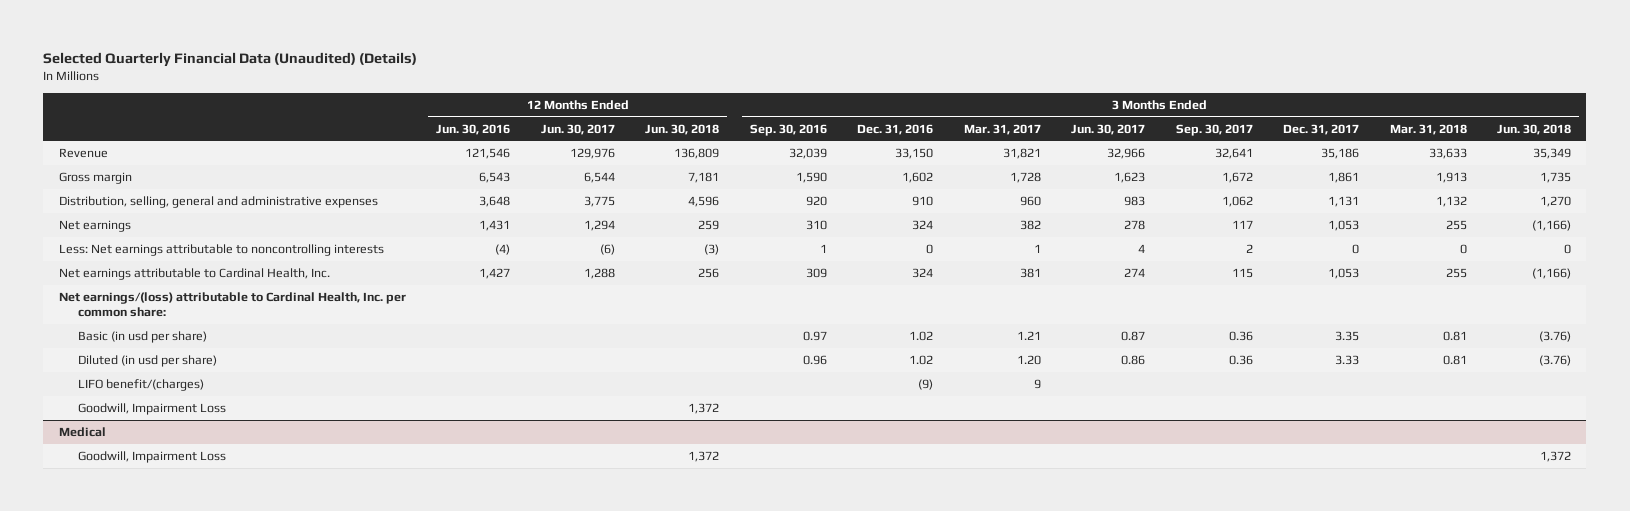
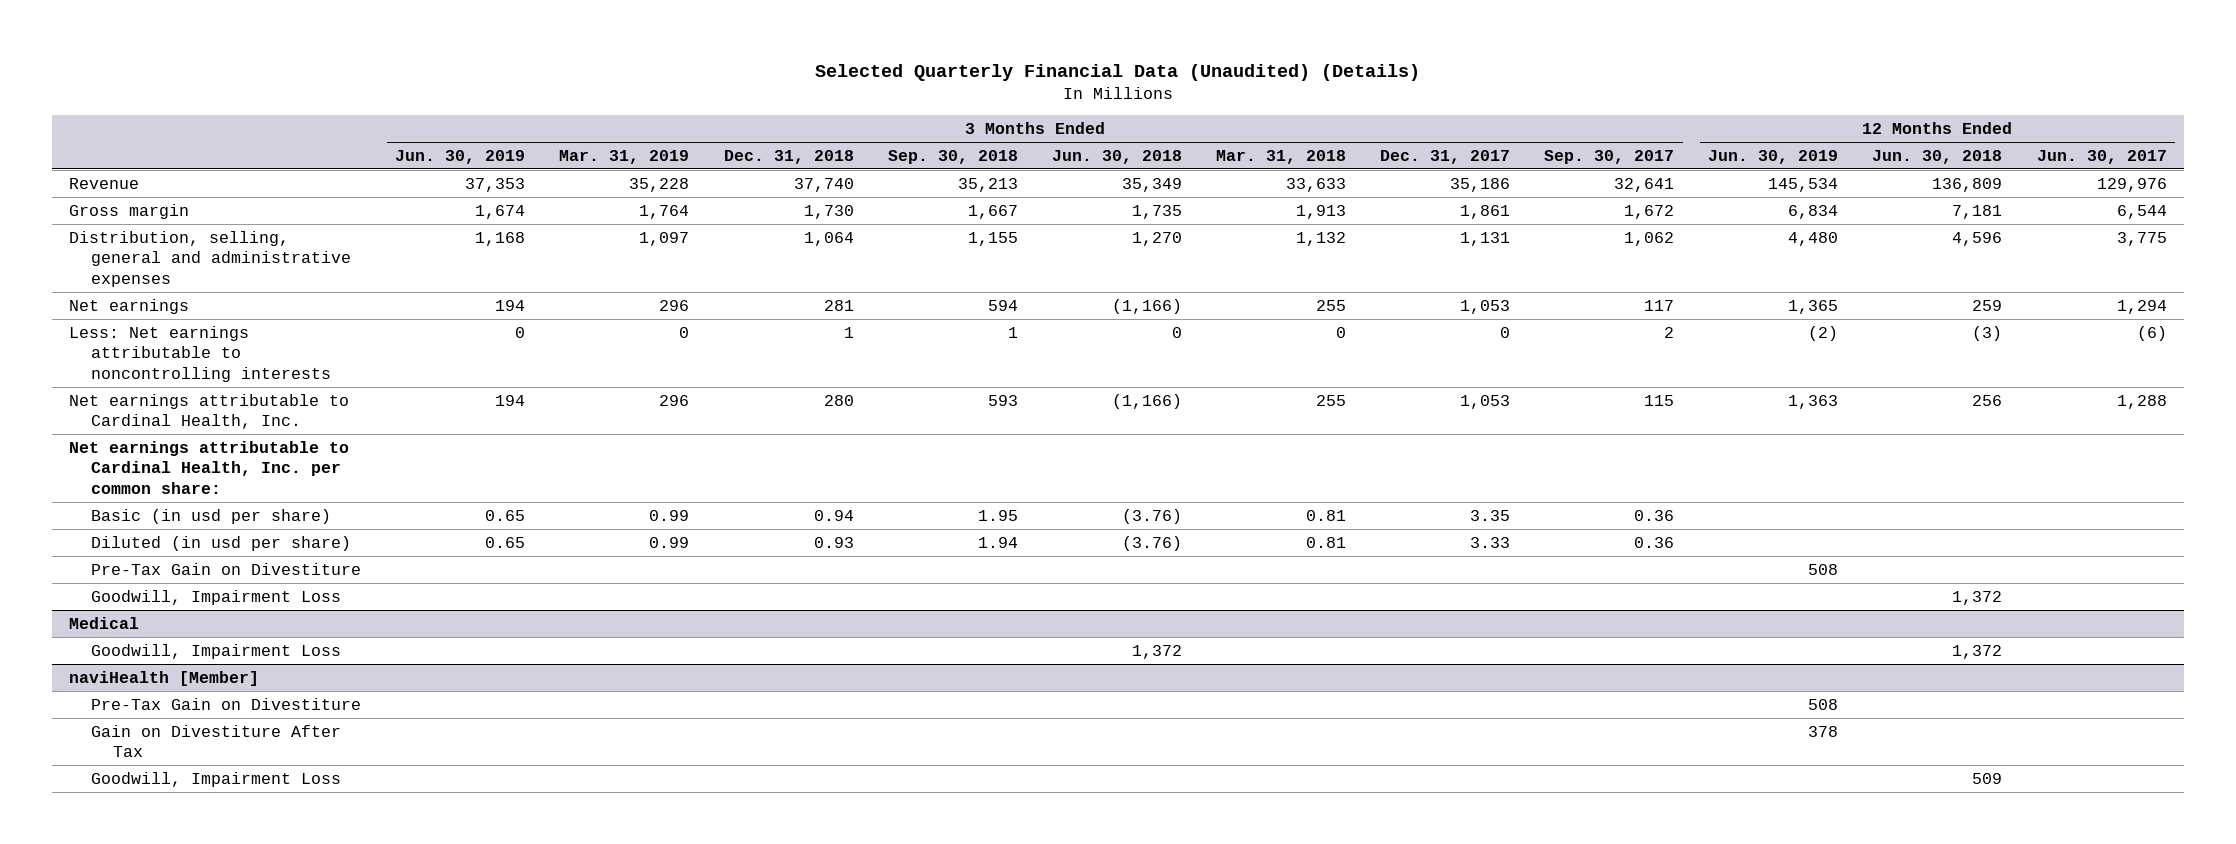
[436,123,511,135] Jun. 30, 2016 -> none
[749,123,827,136] Sep. 30, 2016 -> none
[857,123,934,135] Dec. 31, 2016 -> none
[963,123,1041,135] Mar. 31, 2017 -> none
[1071,123,1146,135] Jun. 30, 2017 -> none
none -> [395,149,526,164] Jun. 30, 2019
none -> [559,149,690,164] Mar. 31, 2019
none -> [723,149,854,164] Dec. 31, 2018
none -> [887,149,1018,164] Sep. 30, 2018
none -> [1708,149,1839,164] Jun. 30, 2019
[58,292,406,318] Net earnings/(loss) attributable to Cardinal Health, Inc. per common share: -> [68,440,349,495] Net earnings attributable to Cardinal Health, Inc. per common share:
[77,379,204,392] LIFO benefit/(charges) -> none
none -> [91,562,362,575] Pre-Tax Gain on Divestiture
none -> [68,670,259,686] naviHealth [Member]
none -> [91,697,362,710] Pre-Tax Gain on Divestiture
none -> [91,724,342,758] Gain on Divestiture After Tax
none -> [91,771,342,787] Goodwill, Impairment Loss

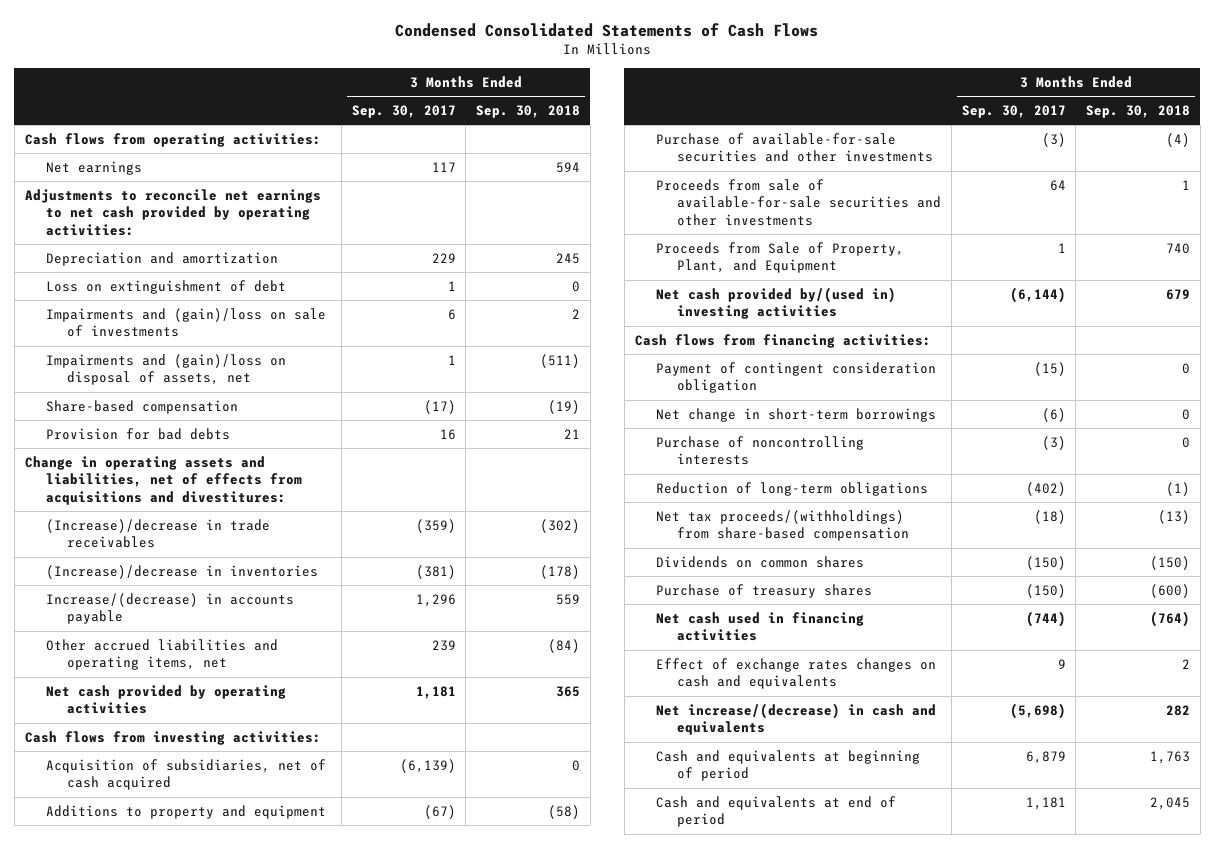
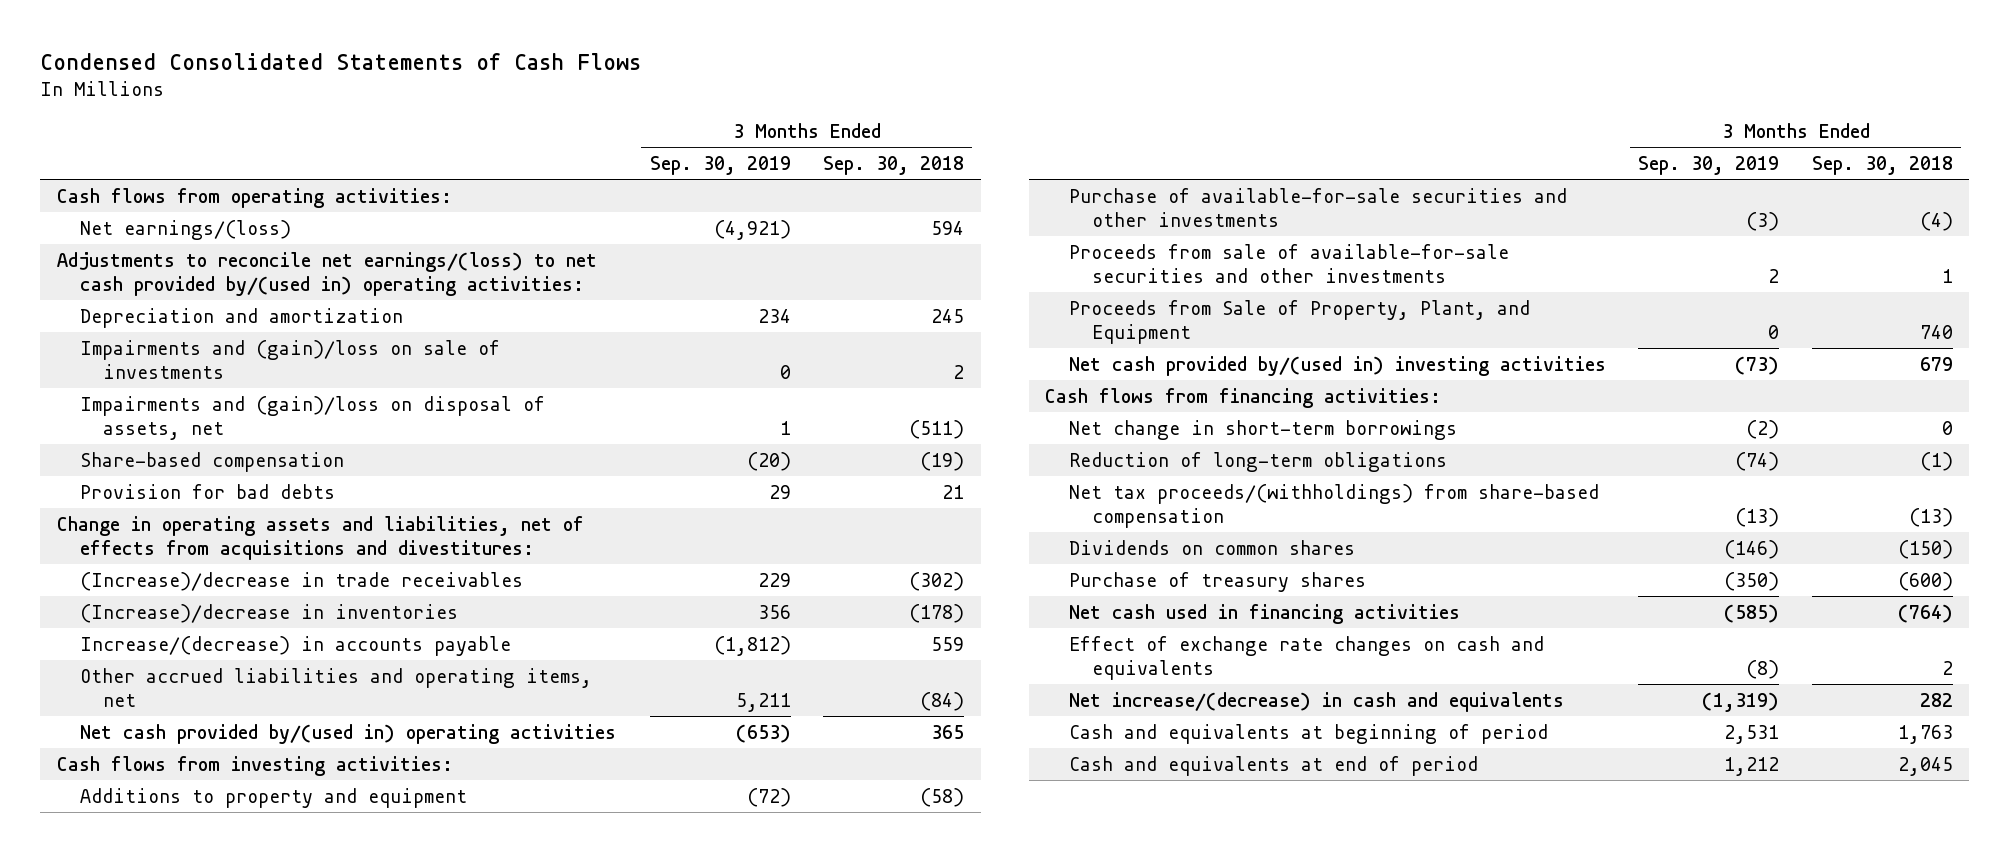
[351,105,456,119] Sep. 30, 2017 -> none
none -> [649,156,791,176] Sep. 30, 2019
[45,160,142,175] Net earnings -> [79,219,291,240] Net earnings/(loss)
[24,188,321,236] Adjustments to reconcile net earnings to net cash provided by operating activities: -> [56,251,597,297] Adjustments to reconcile net earnings/(loss) to net cash provided by/(used in) operating activities:
[45,279,286,294] Loss on extinguishment of debt -> none
[45,684,286,715] Net cash provided by operating activities -> [79,723,616,744] Net cash provided by/(used in) operating activities
[45,758,326,791] Acquisition of subsidiaries, net of cash acquired -> none
[655,361,936,394] Payment of contingent consideration obligation -> none
[655,435,864,466] Purchase of noncontrolling interests -> none
[655,657,936,690] Effect of exchange rates changes on cash and equivalents -> [1068,635,1544,681] Effect of exchange rate changes on cash and equivalents

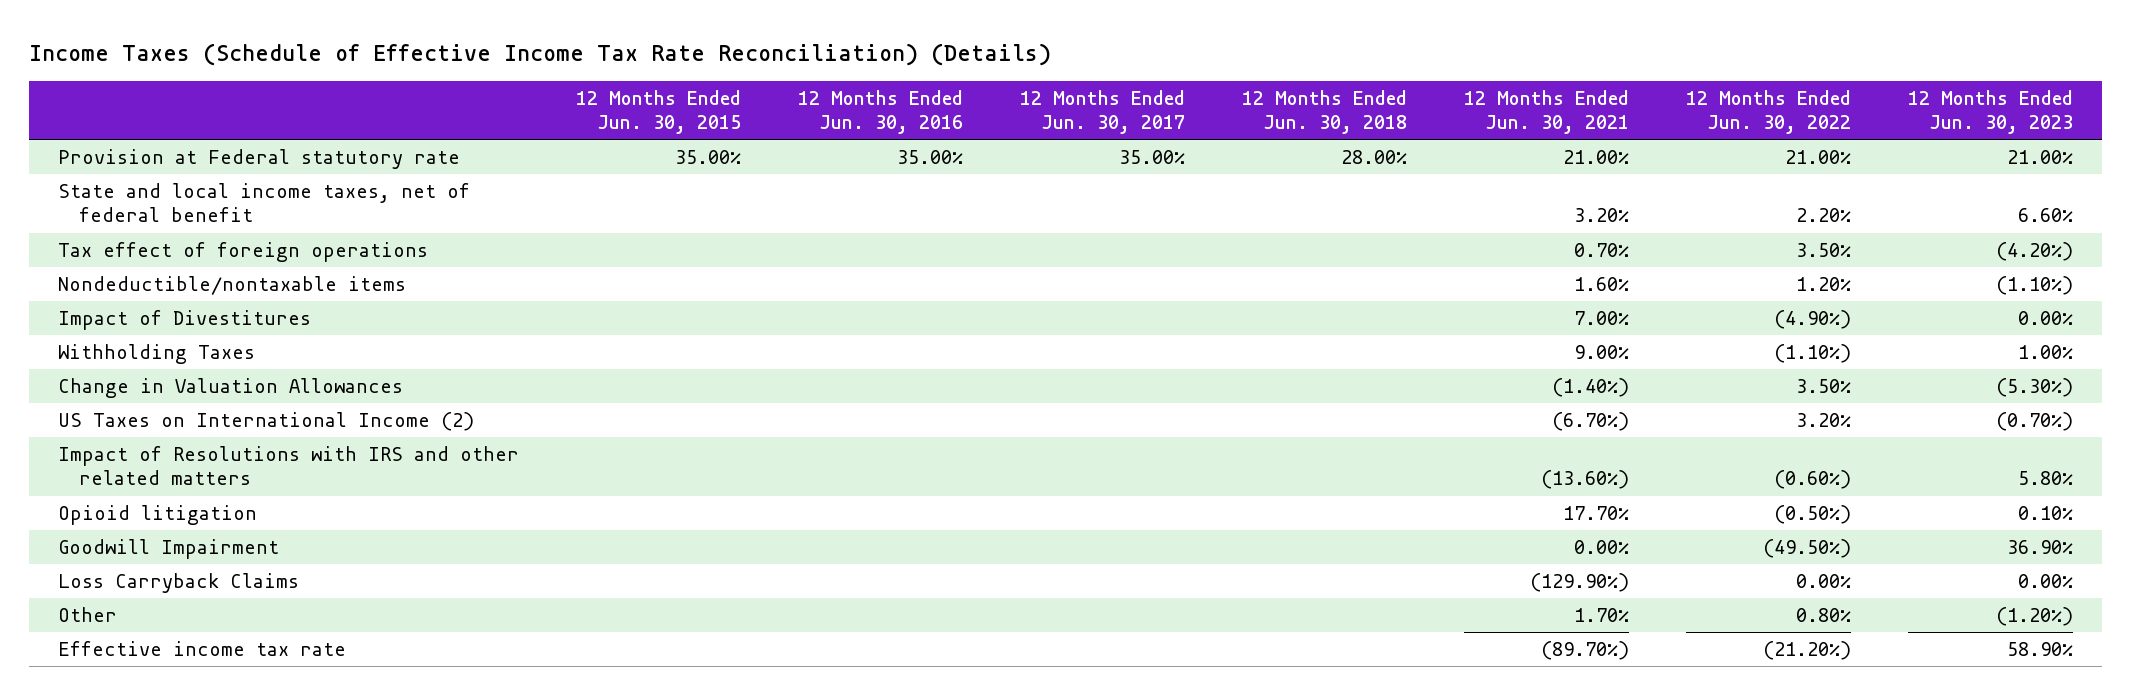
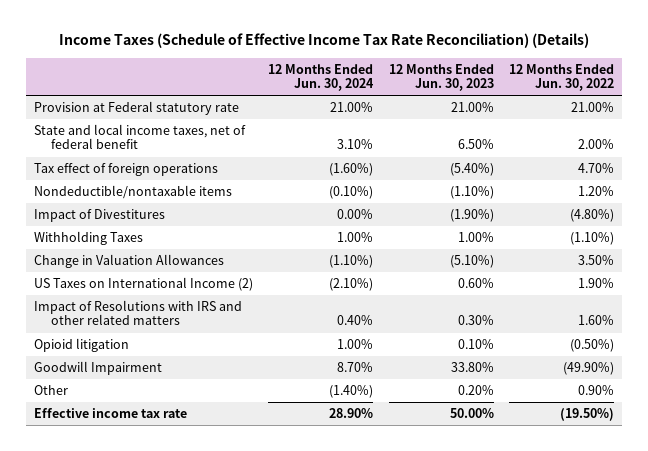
[575,89,741,134] 12 Months Ended Jun. 30, 2015 -> none
[798,89,964,134] 12 Months Ended Jun. 30, 2016 -> none
[1020,89,1186,134] 12 Months Ended Jun. 30, 2017 -> none
[1242,89,1408,134] 12 Months Ended Jun. 30, 2018 -> none
[1464,89,1630,134] 12 Months Ended Jun. 30, 2021 -> none
none -> [268,63,375,92] 12 Months Ended Jun. 30, 2024
[1796,208,1852,223] 2.20% -> [578,139,615,150] 2.00%
[2018,208,2074,223] 6.60% -> [457,139,494,150] 6.50%
[1796,243,1852,258] 3.50% -> [578,163,615,174] 4.70%
[1996,242,2074,262] (4.20%) -> [449,163,494,177] (5.40%)
[1774,310,1852,330] (4.90%) -> [570,209,615,223] (4.80%)
[2018,311,2074,326] 0.00% -> [449,209,494,223] (1.90%)
[1996,378,2074,398] (5.30%) -> [449,255,494,269] (5.10%)
[1796,413,1852,428] 3.20% -> [578,278,615,289] 1.90%
[1996,412,2074,432] (0.70%) -> [457,278,494,289] 0.60%
[1774,470,1852,490] (0.60%) -> [578,315,615,326] 1.60%
[2018,471,2074,486] 5.80% -> [457,315,494,326] 0.30%
[57,573,299,594] Loss Carryback Claims -> none
[1763,539,1852,559] (49.50%) -> [563,362,615,376] (49.90%)
[2007,540,2074,555] 36.90% -> [450,362,494,373] 33.80%
[1796,608,1852,623] 0.80% -> [578,385,615,396] 0.90%
[1996,607,2074,627] (1.20%) -> [457,385,494,396] 0.20%
[1763,641,1852,661] (21.20%) -> [560,408,615,422] (19.50%)
[2007,642,2074,657] 58.90% -> [449,408,494,419] 50.00%

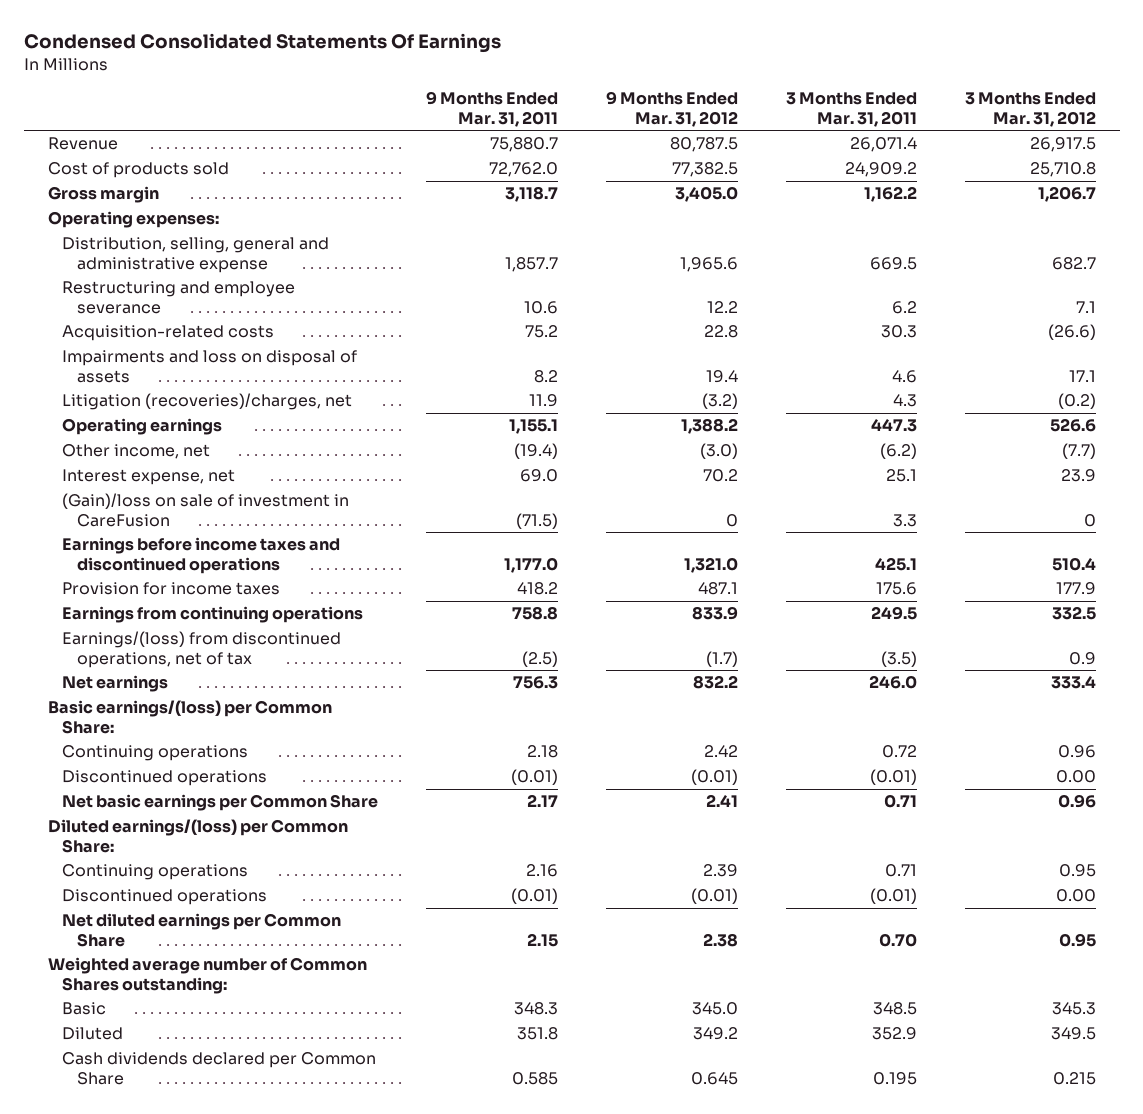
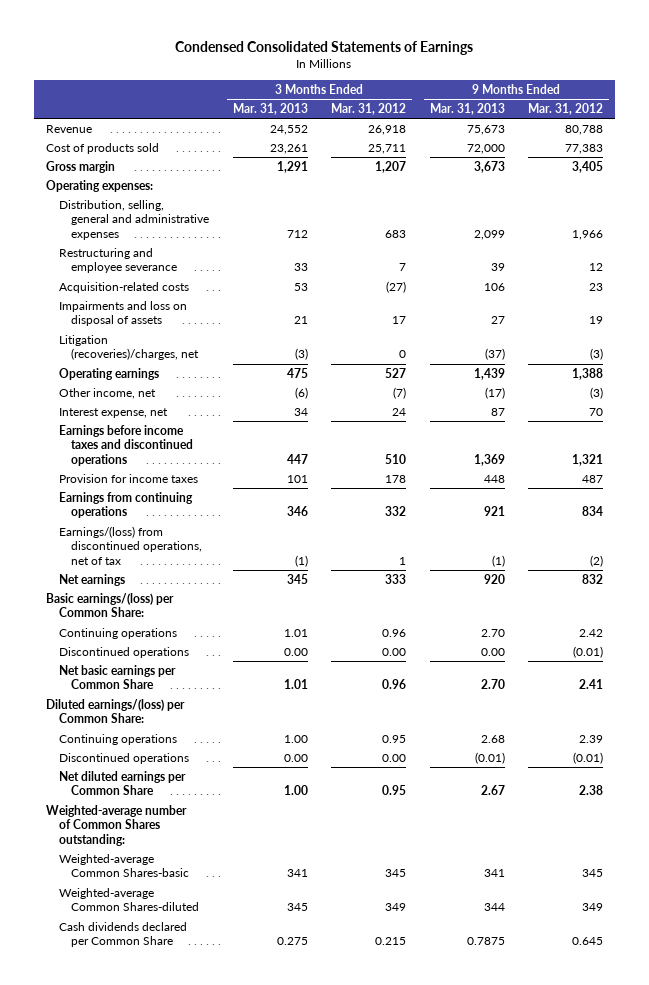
[23,33,501,54] Condensed Consolidated Statements Of Earnings -> [175,41,474,56] Condensed Consolidated Statements of Earnings
[426,91,559,127] 9 Months Ended Mar. 31, 2011 -> none
[785,92,917,127] 3 Months Ended Mar. 31, 2011 -> none
none -> [232,102,308,115] Mar. 31, 2013
none -> [429,102,505,115] Mar. 31, 2013
[670,137,739,153] 80,787.5 -> [564,124,603,135] 80,788
[1029,137,1096,153] 26,917.5 -> [368,124,407,135] 26,918
[672,162,739,178] 77,382.5 -> [564,143,603,154] 77,383
[1029,162,1096,178] 25,710.8 -> [368,143,407,154] 25,711
[675,186,739,203] 3,405.0 -> [571,160,603,173] 3,405
[1037,186,1096,203] 1,206.7 -> [375,160,407,173] 1,207
[62,493,350,527] (Gain)/loss on sale of investment in CareFusion -> none
[62,237,330,273] Distribution, selling, general and administrative expense -> [58,199,210,241] Distribution, selling, general and administrative expenses
[680,256,739,272] 1,965.6 -> [571,230,603,241] 1,966
[1051,256,1096,270] 682.7 -> [385,230,407,239] 683
[707,300,739,313] 12.2 -> [588,263,603,272] 12
[1075,300,1096,313] 7.1 -> [399,263,407,272] 7
[704,325,739,339] 22.8 -> [588,282,603,291] 23
[1047,324,1096,341] (26.6) -> [386,280,407,293] (27)
[706,369,739,383] 19.4 -> [588,316,603,325] 19
[1068,369,1096,382] 17.1 -> [392,316,407,325] 17
[702,393,739,410] (3.2) -> [589,348,603,361] (3)
[1057,393,1096,410] (0.2) -> [399,350,407,359] 0
[681,418,739,435] 1,388.2 -> [571,367,603,380] 1,388
[1049,418,1096,433] 526.6 -> [385,367,407,378] 527
[700,443,739,460] (3.0) -> [589,386,603,399] (3)
[1061,443,1096,460] (7.7) -> [393,386,407,399] (7)
[703,469,739,483] 70.2 -> [588,407,603,416] 70
[1060,469,1096,483] 23.9 -> [392,407,407,416] 24
[684,556,739,573] 1,321.0 -> [571,454,603,467] 1,321
[1051,556,1096,571] 510.4 -> [385,454,407,465] 510
[698,582,739,596] 487.1 -> [581,474,603,483] 487
[1055,582,1096,596] 177.9 -> [385,474,407,483] 178
[692,606,739,621] 833.9 -> [581,506,603,517] 834
[1051,606,1096,621] 332.5 -> [385,506,407,517] 332
[706,650,739,667] (1.7) -> [589,555,603,568] (2)
[1068,651,1096,665] 0.9 -> [399,557,407,566] 1
[693,675,739,690] 832.2 -> [581,573,603,584] 832
[1050,675,1096,690] 333.4 -> [385,573,407,584] 333
[47,957,367,994] Weighted average number of Common Shares outstanding: -> [45,804,187,847] Weighted-average number of Common Shares outstanding:
[62,1002,107,1016] Basic -> [58,853,190,878] Weighted-average Common Shares-basic
[692,1002,739,1016] 345.0 -> [581,869,603,878] 345
[1051,1002,1096,1016] 345.3 -> [385,869,407,878] 345
[62,1027,124,1041] Diluted -> [58,887,200,912] Weighted-average Common Shares-diluted
[693,1027,739,1041] 349.2 -> [581,903,603,912] 349
[1050,1027,1096,1041] 349.5 -> [385,903,407,912] 349

